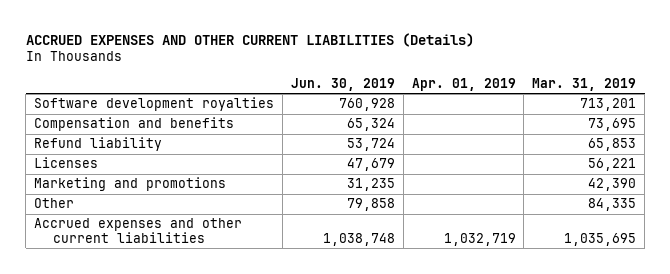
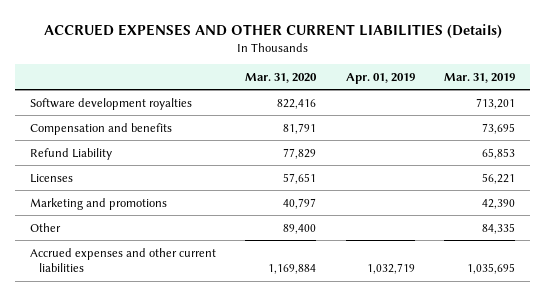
[290,77,395,91] Jun. 30, 2019 -> none
none -> [245,72,318,83] Mar. 31, 2020
[33,137,162,152] Refund liability -> [29,147,112,160] Refund Liability

